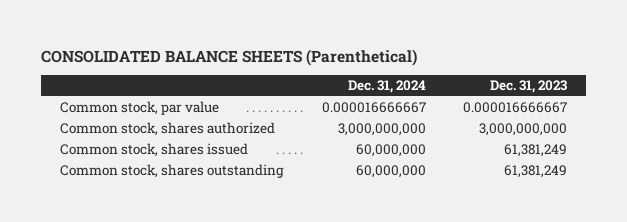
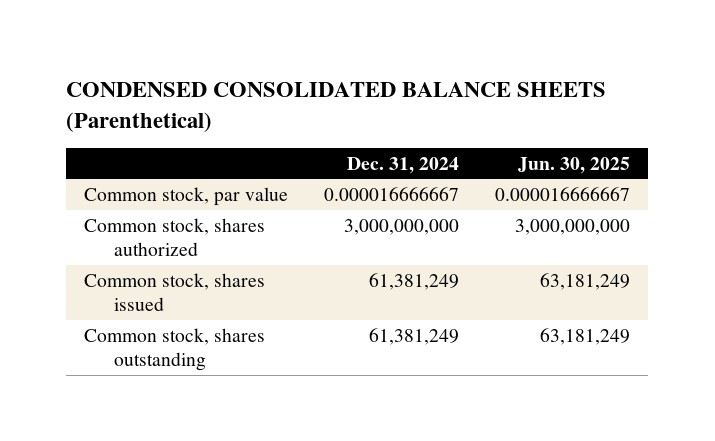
[41,48,418,66] CONSOLIDATED BALANCE SHEETS (Parenthetical) -> [66,82,607,132] CONDENSED CONSOLIDATED BALANCE SHEETS (Parenthetical)
[490,80,568,94] Dec. 31, 2023 -> none
none -> [518,156,631,174] Jun. 30, 2025
[355,144,426,158] 60,000,000 -> [369,273,460,291] 61,381,249
[355,165,426,179] 60,000,000 -> [369,328,460,346] 61,381,249

